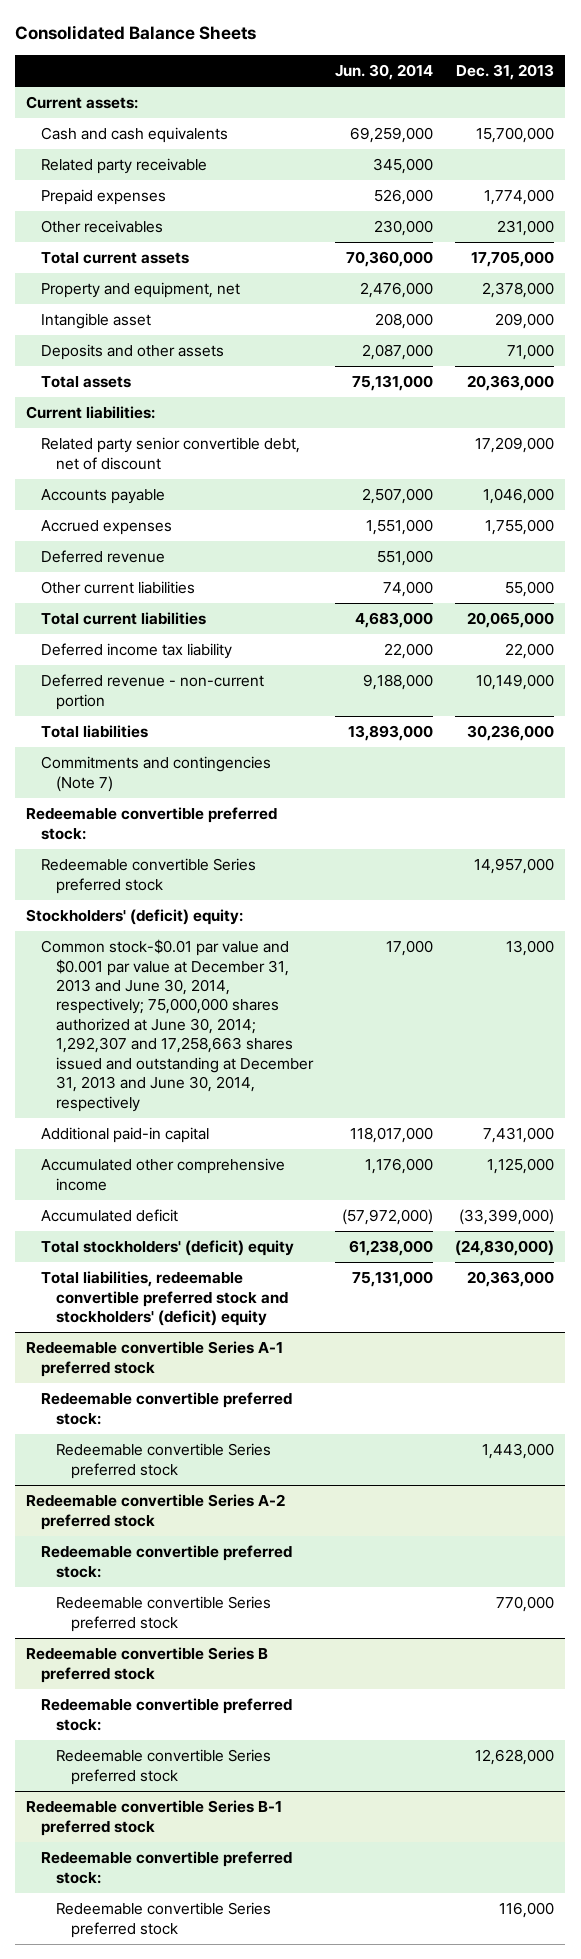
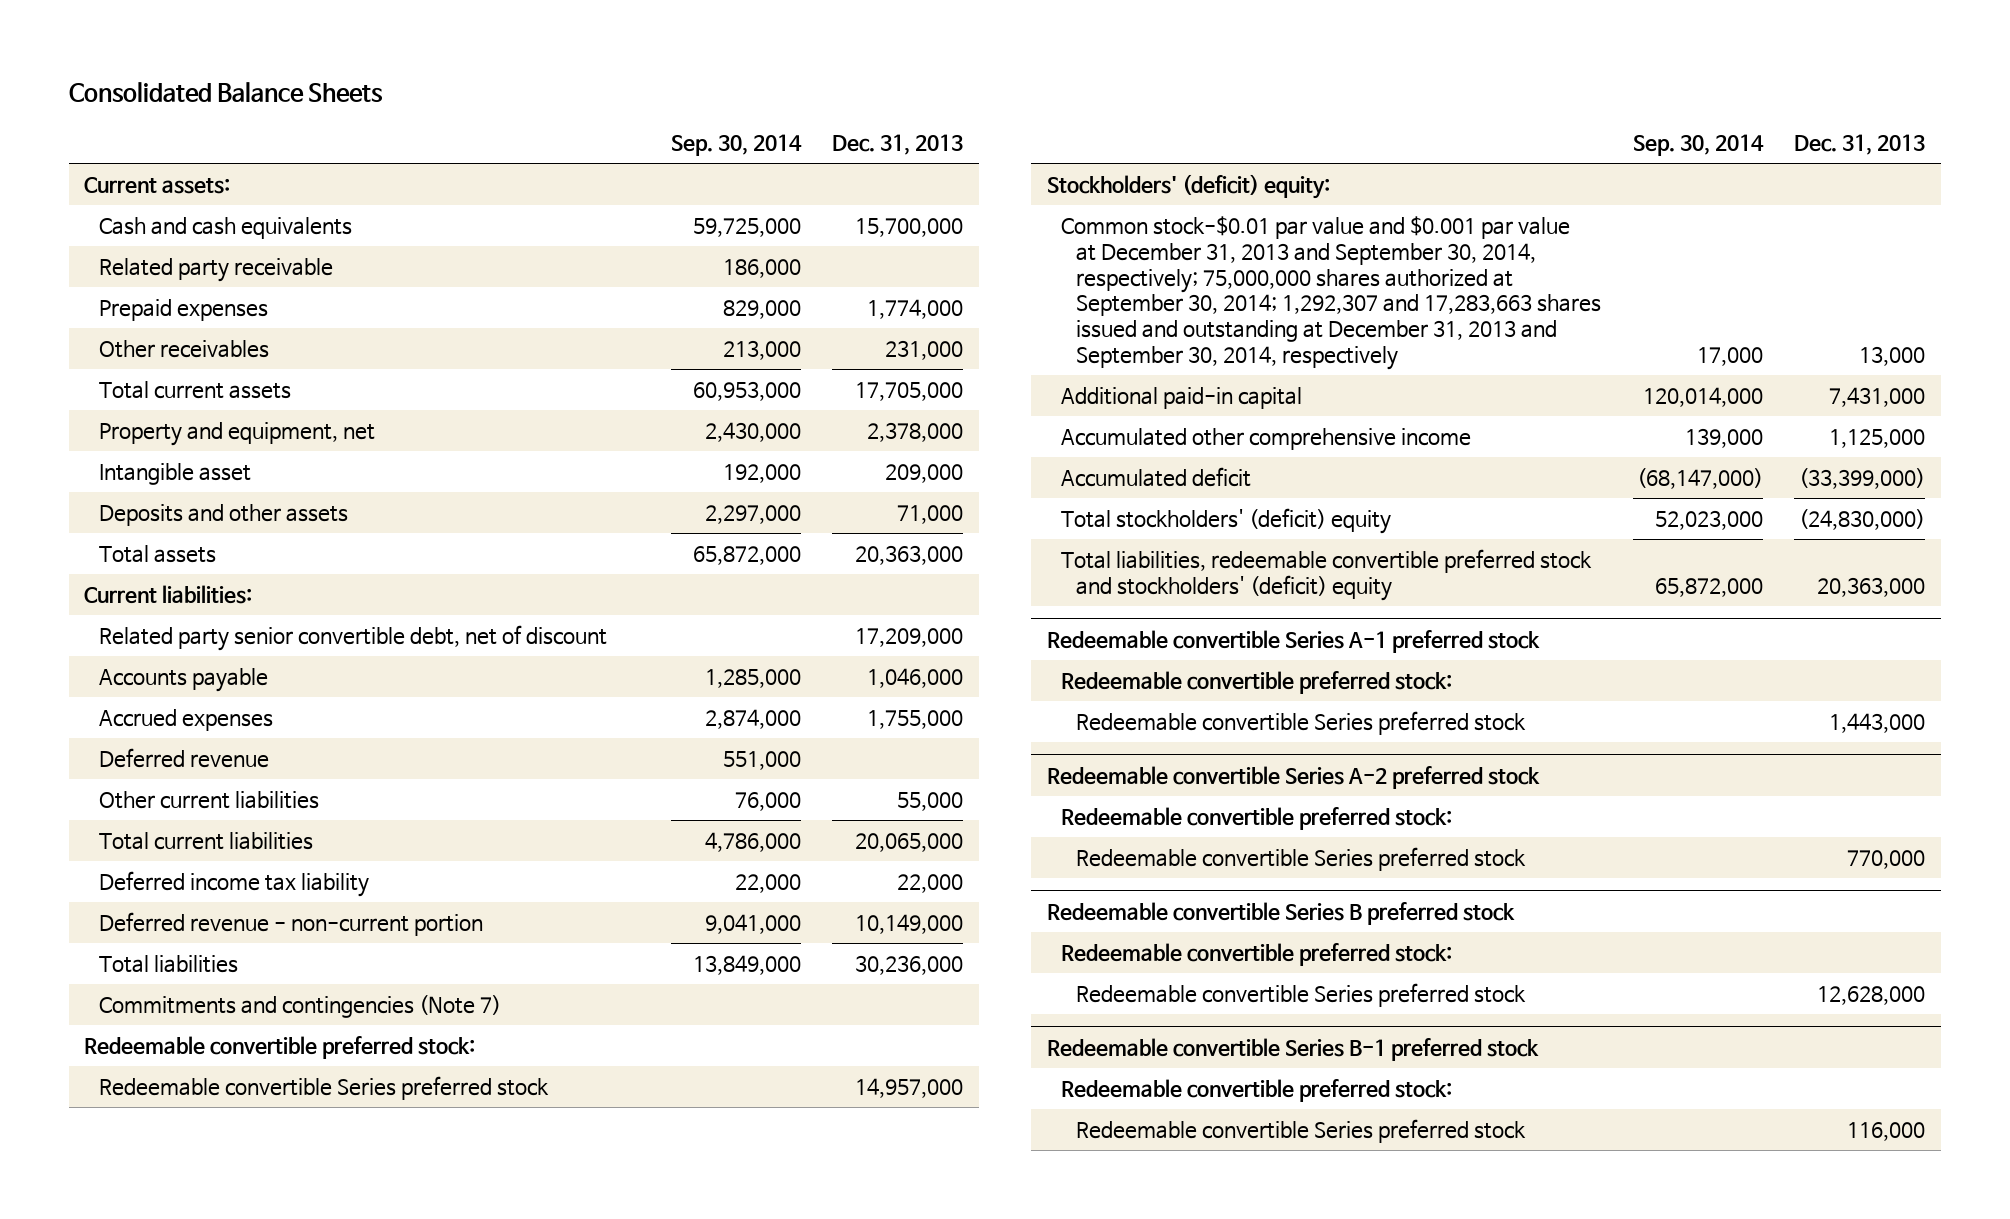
[335,63,434,80] Jun. 30, 2014 -> none
none -> [670,133,802,156] Sep. 30, 2014
[41,939,315,1112] Common stock-$0.01 par value and $0.001 par value at December 31, 2013 and June 30, 2014, respectively; 75,000,000 shares authorized at June 30, 2014; 1,292,307 and 17,258,663 shares issued and outstanding at December 31, 2013 and June 30, 2014, respectively -> [1061,216,1602,371] Common stock-$0.01 par value and $0.001 par value at December 31, 2013 and September 30, 2014, respectively; 75,000,000 shares authorized at September 30, 2014; 1,292,307 and 17,283,663 shares issued and outstanding at December 31, 2013 and September 30, 2014, respectively

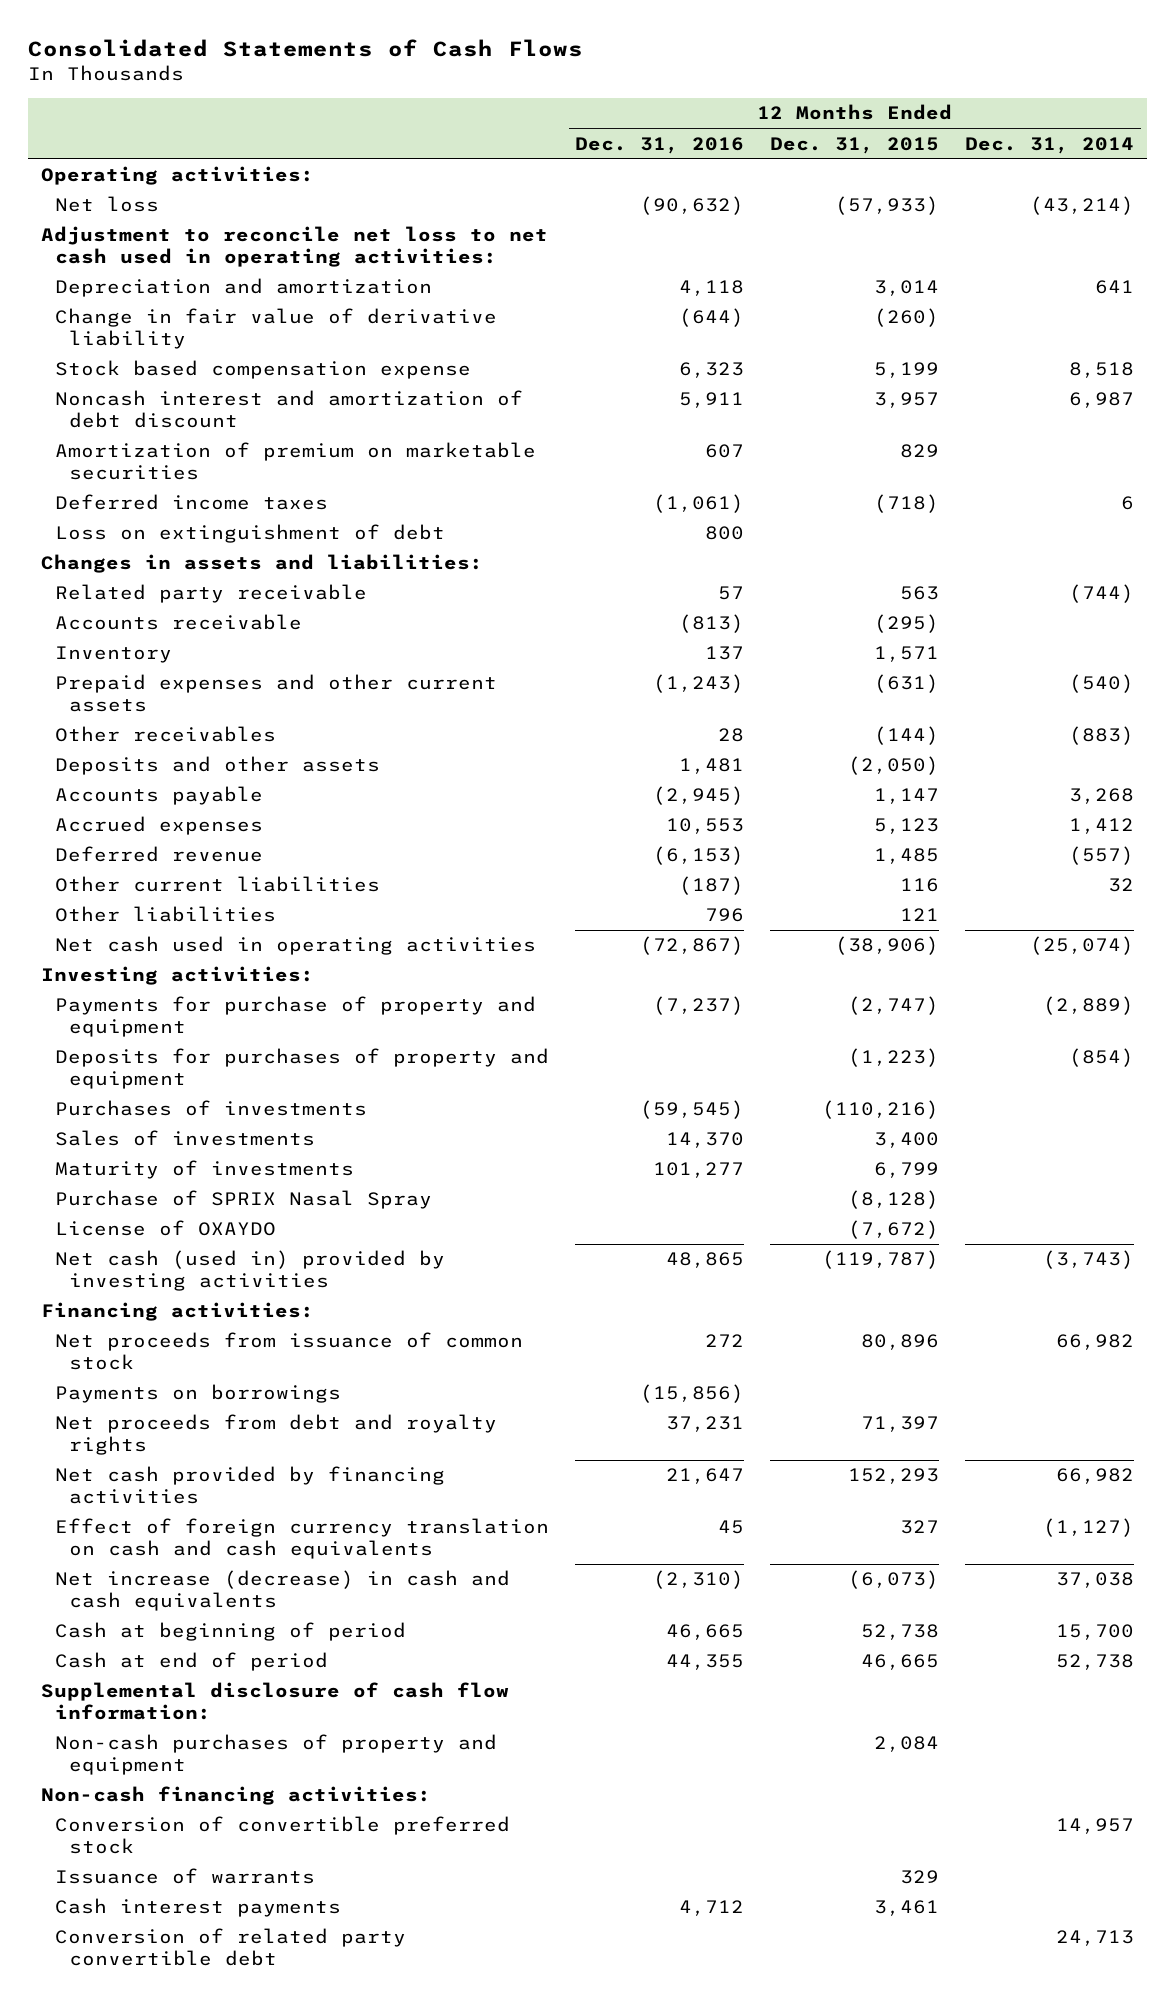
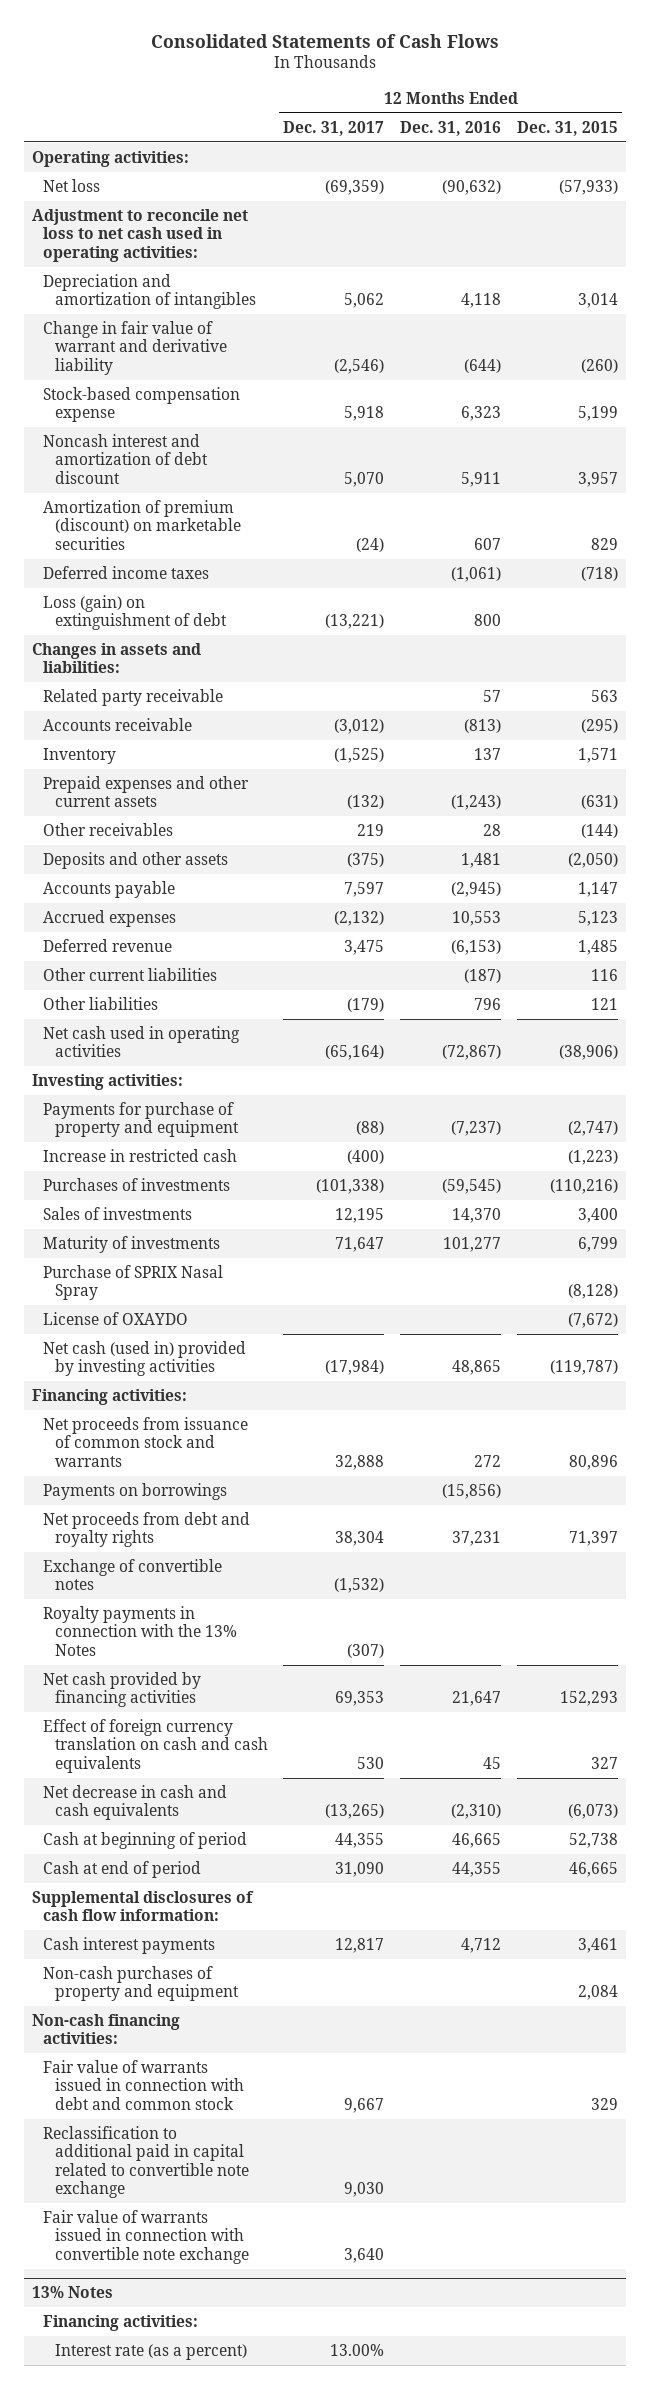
[965,136,1135,154] Dec. 31, 2014 -> none
none -> [283,120,385,136] Dec. 31, 2017
[55,278,433,298] Depreciation and amortization -> [43,274,256,310] Depreciation and amortization of intangibles
[55,308,498,349] Change in fair value of derivative liability -> [43,321,227,375] Change in fair value of warrant and derivative liability
[55,360,472,380] Stock based compensation expense -> [43,387,241,423] Stock-based compensation expense
[55,442,537,480] Amortization of premium on marketable securities -> [43,500,241,550] Amortization of premium (discount) on marketable securities
[55,524,446,544] Loss on extinguishment of debt -> [43,595,227,631] Loss (gain) on extinguishment of debt
[55,1048,550,1089] Deposits for purchases of property and equipment -> [43,1149,238,1163] Increase in restricted cash
[55,1332,524,1370] Net proceeds from issuance of common stock -> [43,1417,249,1467] Net proceeds from issuance of common stock and warrants
none -> [43,1559,223,1591] Exchange of convertible notes
none -> [43,1606,237,1656] Royalty payments in connection with the 13% Notes
[55,1570,511,1611] Net increase (decrease) in cash and cash equivalents -> [43,1785,228,1821] Net decrease in cash and cash equivalents
[41,1682,510,1720] Supplemental disclosure of cash flow information: -> [31,1891,254,1922] Supplemental disclosures of cash flow information:
[55,1898,342,1918] Cash interest payments -> [43,1937,216,1955] Cash interest payments
[55,1816,511,1854] Conversion of convertible preferred stock -> none
[55,1928,407,1966] Conversion of related party convertible debt -> none
[55,1868,316,1885] Issuance of warrants -> [43,2060,244,2110] Fair value of warrants issued in connection with debt and common stock
none -> [43,2126,249,2199] Reclassification to additional paid in capital related to convertible note exchange
none -> [43,2210,249,2264] Fair value of warrants issued in connection with convertible note exchange
none -> [31,2286,113,2299] 13% Notes
none -> [43,2315,199,2332] Financing activities:
none -> [54,2344,247,2361] Interest rate (as a percent)

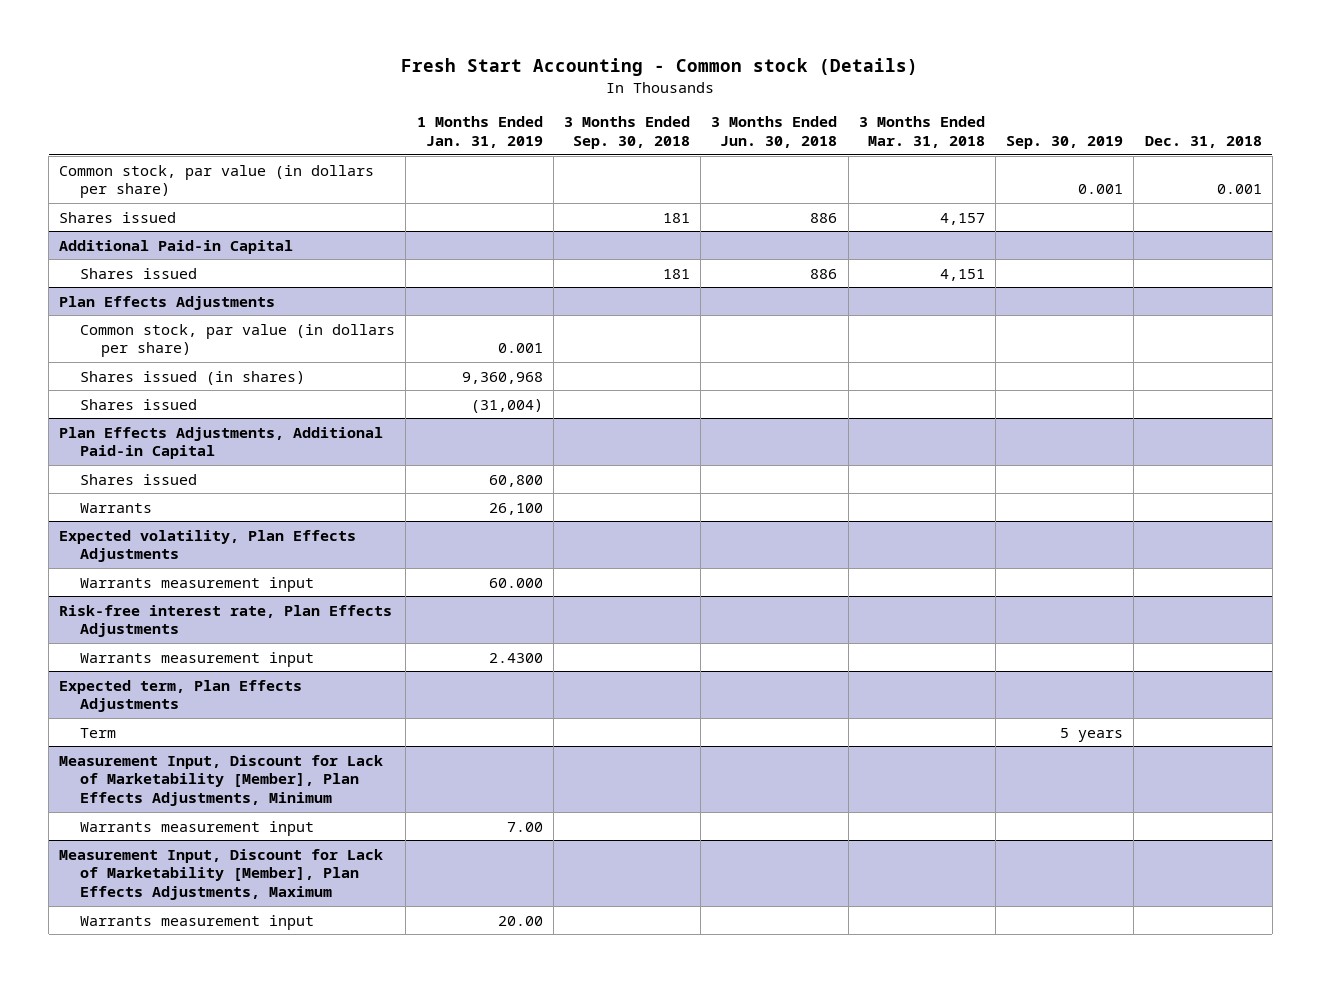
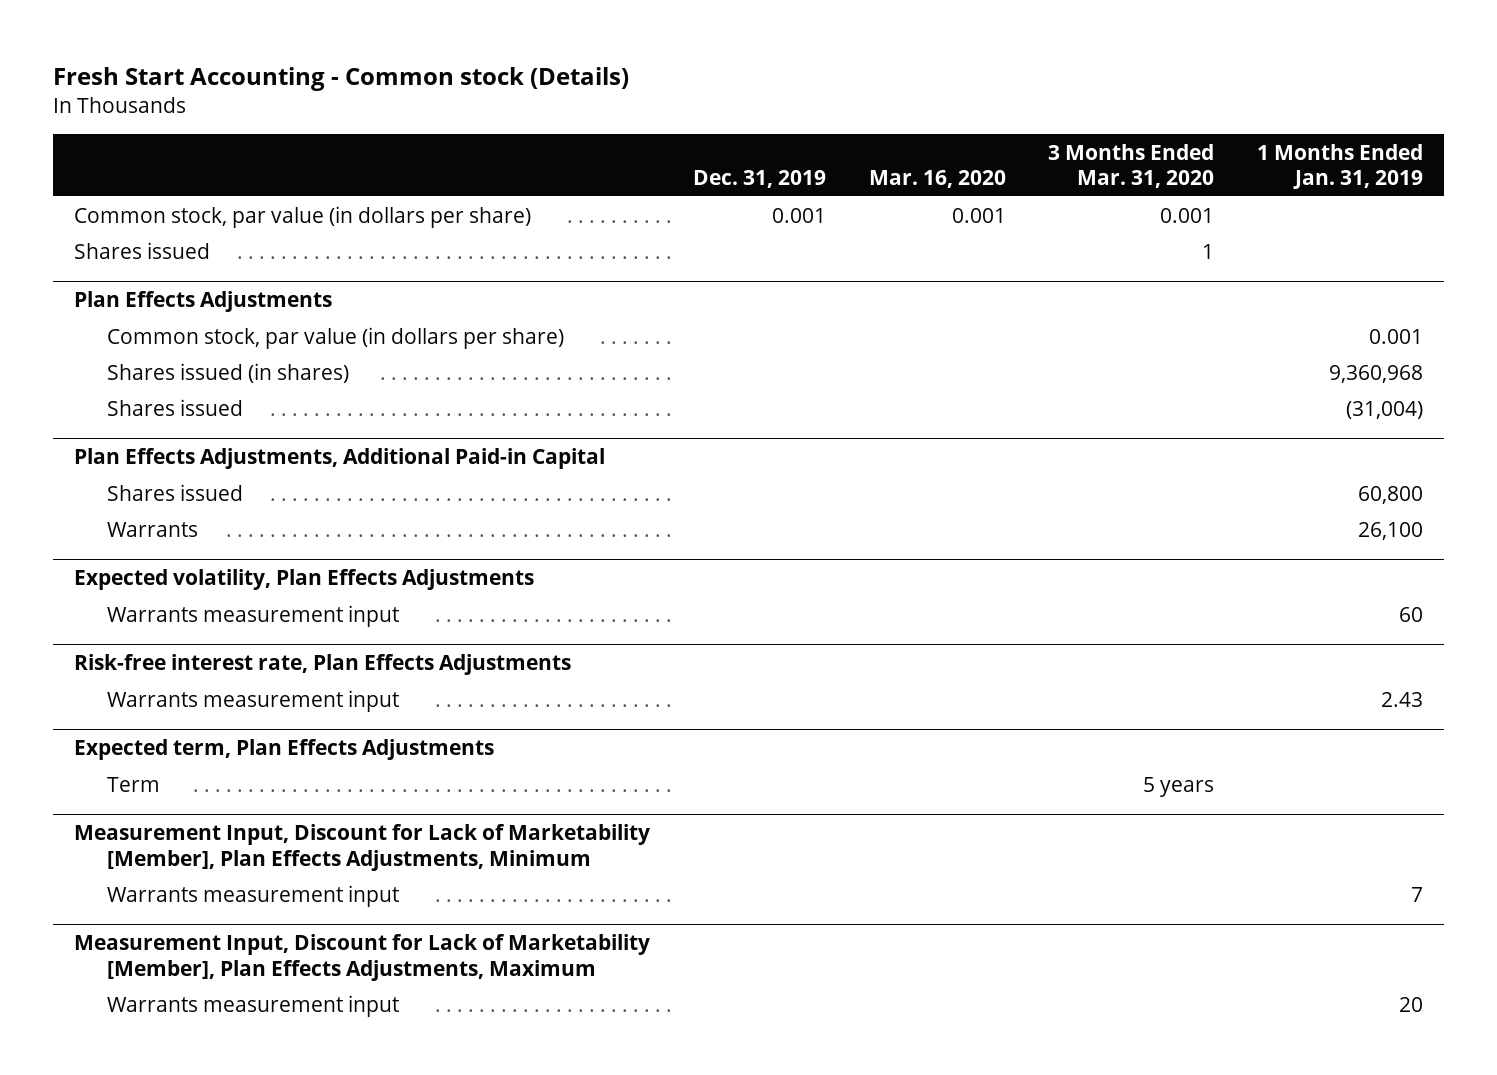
[564,116,691,150] 3 Months Ended Sep. 30, 2018 -> none
[711,116,838,149] 3 Months Ended Jun. 30, 2018 -> none
[858,116,985,149] 3 Months Ended Mar. 31, 2018 -> none
[1006,136,1124,150] Sep. 30, 2019 -> none
[1144,136,1262,149] Dec. 31, 2018 -> none
none -> [693,170,827,189] Dec. 31, 2019
none -> [868,170,1006,189] Mar. 16, 2020
none -> [1048,143,1215,189] 3 Months Ended Mar. 31, 2020
[59,239,294,254] Additional Paid-in Capital -> none
[80,267,198,279] Shares issued -> none
[488,577,543,588] 60.000 -> [1398,606,1423,622] 60
[488,652,543,663] 2.4300 -> [1380,691,1423,707] 2.43
[506,821,543,832] 7.00 -> [1410,886,1423,902] 7
[497,915,543,926] 20.00 -> [1398,996,1423,1012] 20

